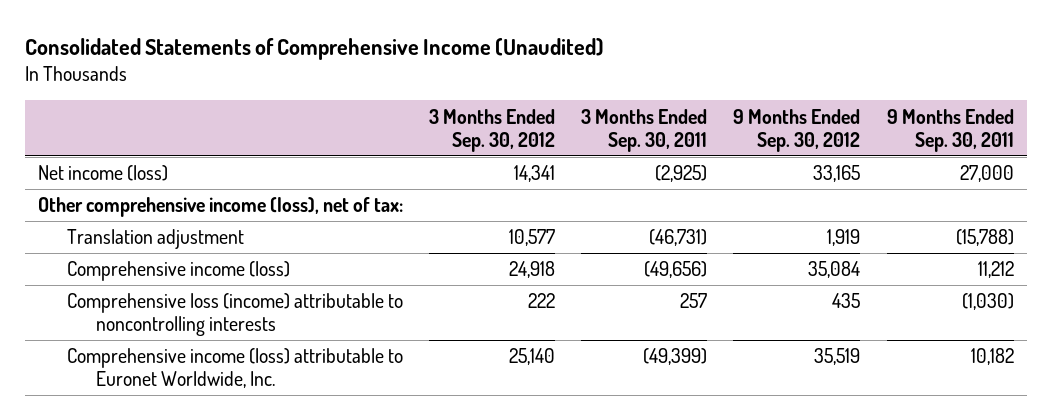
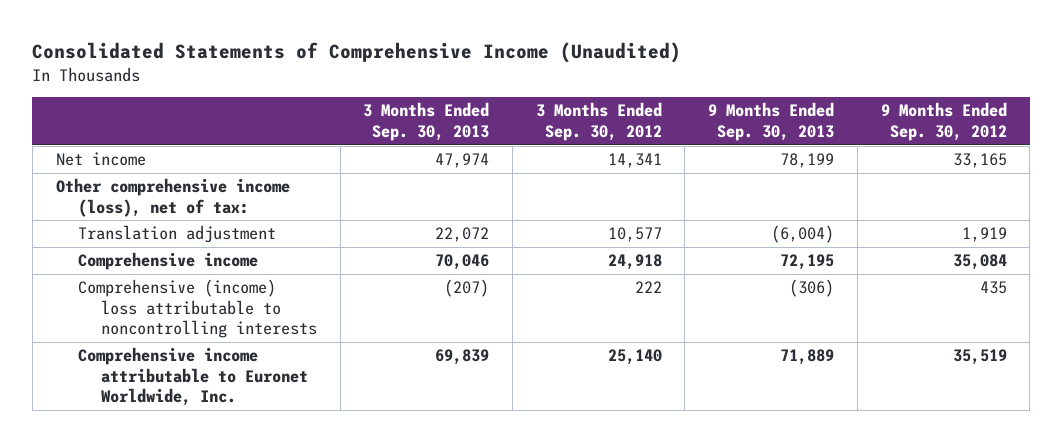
[581,108,708,152] 3 Months Ended Sep. 30, 2011 -> none
[886,108,1014,152] 9 Months Ended Sep. 30, 2011 -> none
none -> [363,102,490,142] 3 Months Ended Sep. 30, 2013
none -> [708,102,835,142] 9 Months Ended Sep. 30, 2013
[37,165,168,182] Net income (loss) -> [55,152,146,167] Net income
[66,261,290,282] Comprehensive income (loss) -> [78,252,259,271] Comprehensive income
[66,293,403,337] Comprehensive loss (income) attributable to noncontrolling interests -> [78,279,317,339] Comprehensive (income) loss attributable to noncontrolling interests
[66,348,403,389] Comprehensive income (loss) attributable to Euronet Worldwide, Inc. -> [78,347,308,407] Comprehensive income attributable to Euronet Worldwide, Inc.

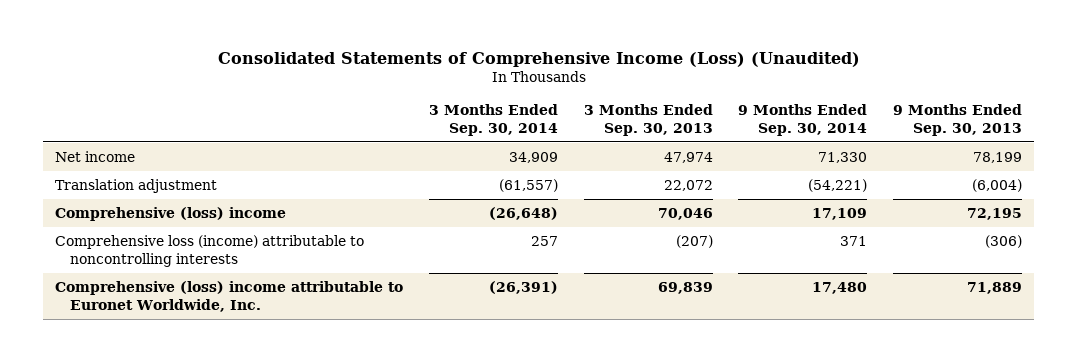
[32,42,682,64] Consolidated Statements of Comprehensive Income (Unaudited) -> [217,51,860,67] Consolidated Statements of Comprehensive Income (Loss) (Unaudited)
[535,102,662,142] 3 Months Ended Sep. 30, 2012 -> none
[880,102,1007,142] 9 Months Ended Sep. 30, 2012 -> none
none -> [429,103,559,136] 3 Months Ended Sep. 30, 2014
none -> [738,103,868,136] 9 Months Ended Sep. 30, 2014
[55,178,290,217] Other comprehensive income (loss), net of tax: -> none
[78,252,259,271] Comprehensive income -> [55,207,287,222] Comprehensive (loss) income
[78,279,317,339] Comprehensive (income) loss attributable to noncontrolling interests -> [55,235,365,267] Comprehensive loss (income) attributable to noncontrolling interests
[78,347,308,407] Comprehensive income attributable to Euronet Worldwide, Inc. -> [55,281,404,312] Comprehensive (loss) income attributable to Euronet Worldwide, Inc.

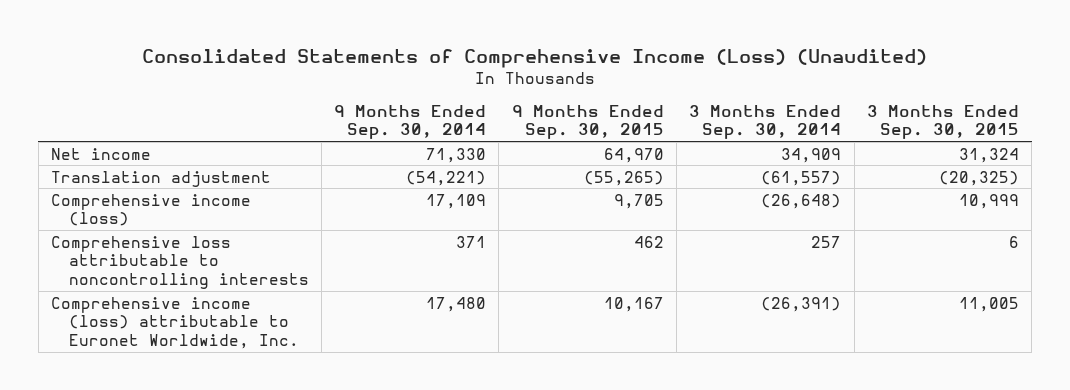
[583,103,713,136] 3 Months Ended Sep. 30, 2013 -> none
[892,103,1022,136] 9 Months Ended Sep. 30, 2013 -> none
none -> [511,104,664,140] 9 Months Ended Sep. 30, 2015
none -> [866,104,1019,140] 3 Months Ended Sep. 30, 2015
[55,207,287,222] Comprehensive (loss) income -> [51,193,252,227] Comprehensive income (loss)
[55,235,365,267] Comprehensive loss (income) attributable to noncontrolling interests -> [51,235,309,289] Comprehensive loss attributable to noncontrolling interests
[55,281,404,312] Comprehensive (loss) income attributable to Euronet Worldwide, Inc. -> [51,296,299,349] Comprehensive income (loss) attributable to Euronet Worldwide, Inc.

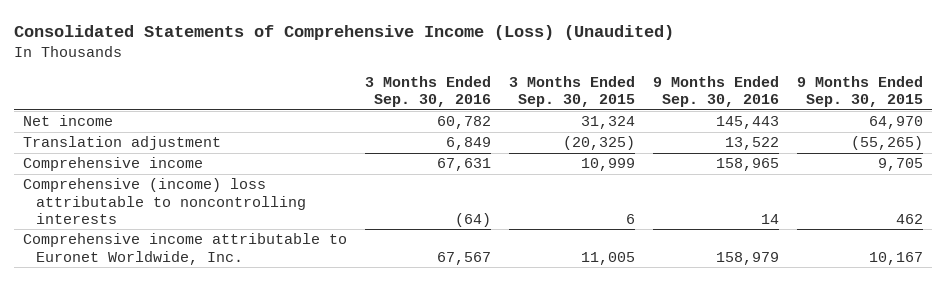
[334,104,487,140] 9 Months Ended Sep. 30, 2014 -> none
[689,104,842,140] 3 Months Ended Sep. 30, 2014 -> none
none -> [364,75,491,108] 3 Months Ended Sep. 30, 2016
none -> [652,75,779,108] 9 Months Ended Sep. 30, 2016
[51,193,252,227] Comprehensive income (loss) -> [22,157,203,172] Comprehensive income
[51,235,309,289] Comprehensive loss attributable to noncontrolling interests -> [22,178,306,224] Comprehensive (income) loss attributable to noncontrolling interests
[51,296,299,349] Comprehensive income (loss) attributable to Euronet Worldwide, Inc. -> [22,233,347,265] Comprehensive income attributable to Euronet Worldwide, Inc.

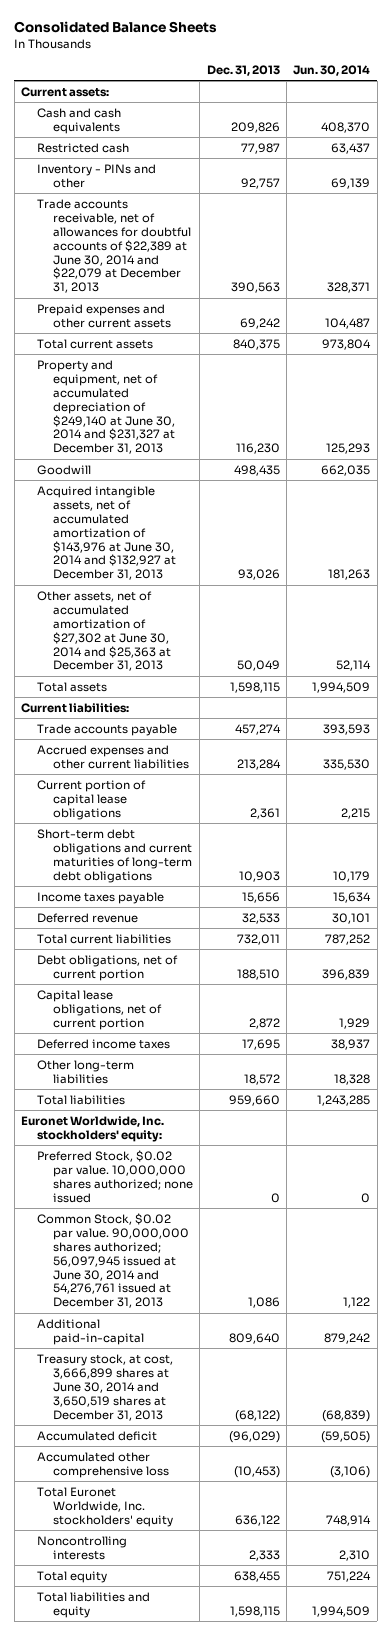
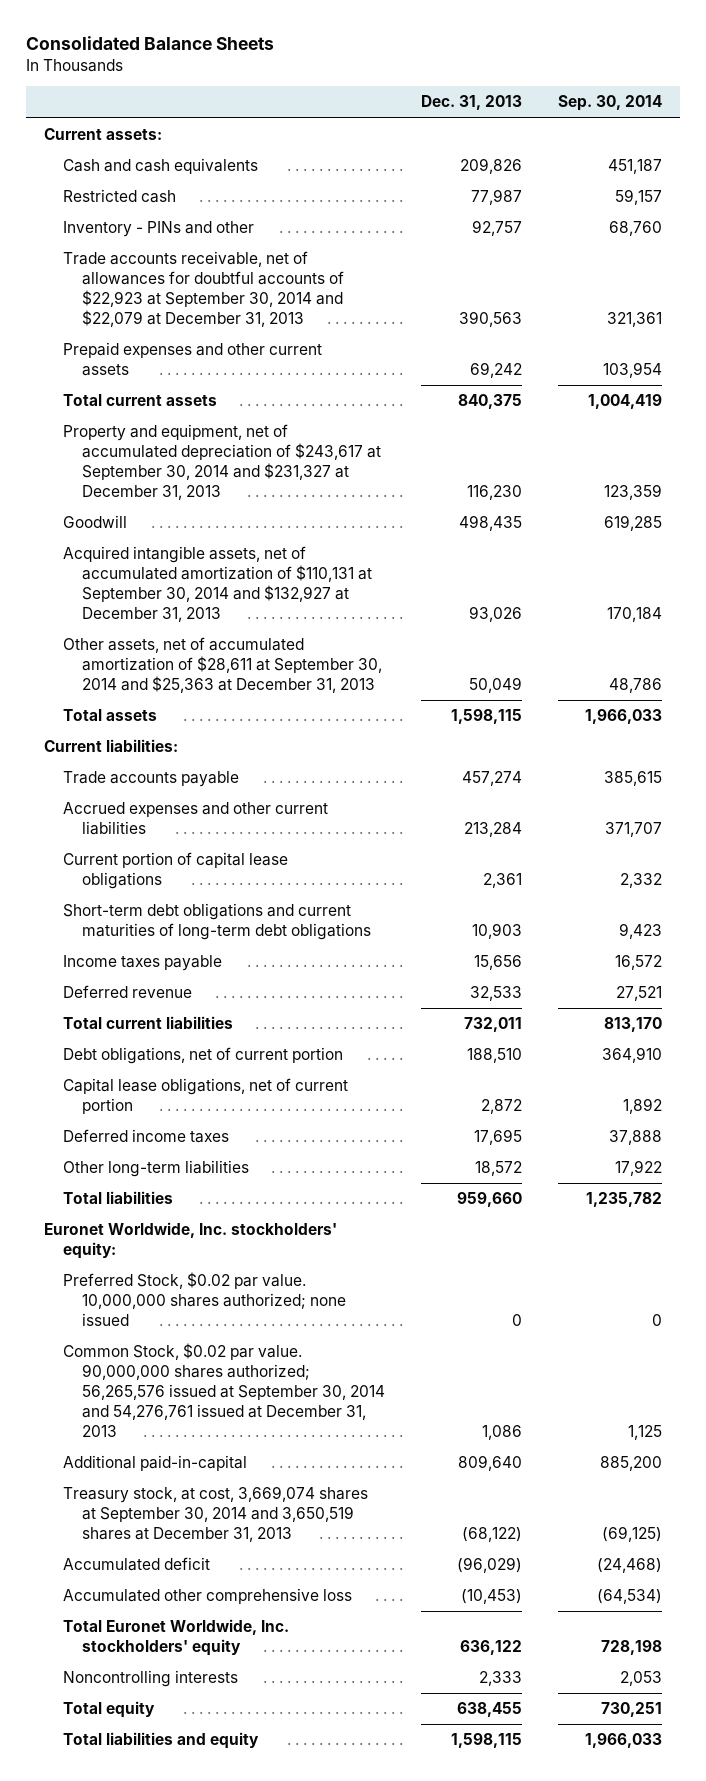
[293,65,371,77] Jun. 30, 2014 -> none
none -> [557,95,662,112] Sep. 30, 2014
[36,198,191,294] Trade accounts receivable, net of allowances for doubtful accounts of $22,389 at June 30, 2014 and $22,079 at December 31, 2013 -> [63,251,345,327] Trade accounts receivable, net of allowances for doubtful accounts of $22,923 at September 30, 2014 and $22,079 at December 31, 2013
[36,359,175,455] Property and equipment, net of accumulated depreciation of $249,140 at June 30, 2014 and $231,327 at December 31, 2013 -> [63,424,382,500] Property and equipment, net of accumulated depreciation of $243,617 at September 30, 2014 and $231,327 at December 31, 2013
[36,485,176,581] Acquired intangible assets, net of accumulated amortization of $143,976 at June 30, 2014 and $132,927 at December 31, 2013 -> [63,546,373,622] Acquired intangible assets, net of accumulated amortization of $110,131 at September 30, 2014 and $132,927 at December 31, 2013
[36,590,171,672] Other assets, net of accumulated amortization of $27,302 at June 30, 2014 and $25,363 at December 31, 2013 -> [63,637,383,693] Other assets, net of accumulated amortization of $28,611 at September 30, 2014 and $25,363 at December 31, 2013
[36,1212,189,1309] Common Stock, $0.02 par value. 90,000,000 shares authorized; 56,097,945 issued at June 30, 2014 and 54,276,761 issued at December 31, 2013 -> [63,1343,386,1437] Common Stock, $0.02 par value. 90,000,000 shares authorized; 56,265,576 issued at September 30, 2014 and 54,276,761 issued at December 31, 2013
[36,1353,173,1421] Treasury stock, at cost, 3,666,899 shares at June 30, 2014 and 3,650,519 shares at December 31, 2013 -> [63,1486,369,1542] Treasury stock, at cost, 3,669,074 shares at September 30, 2014 and 3,650,519 shares at December 31, 2013

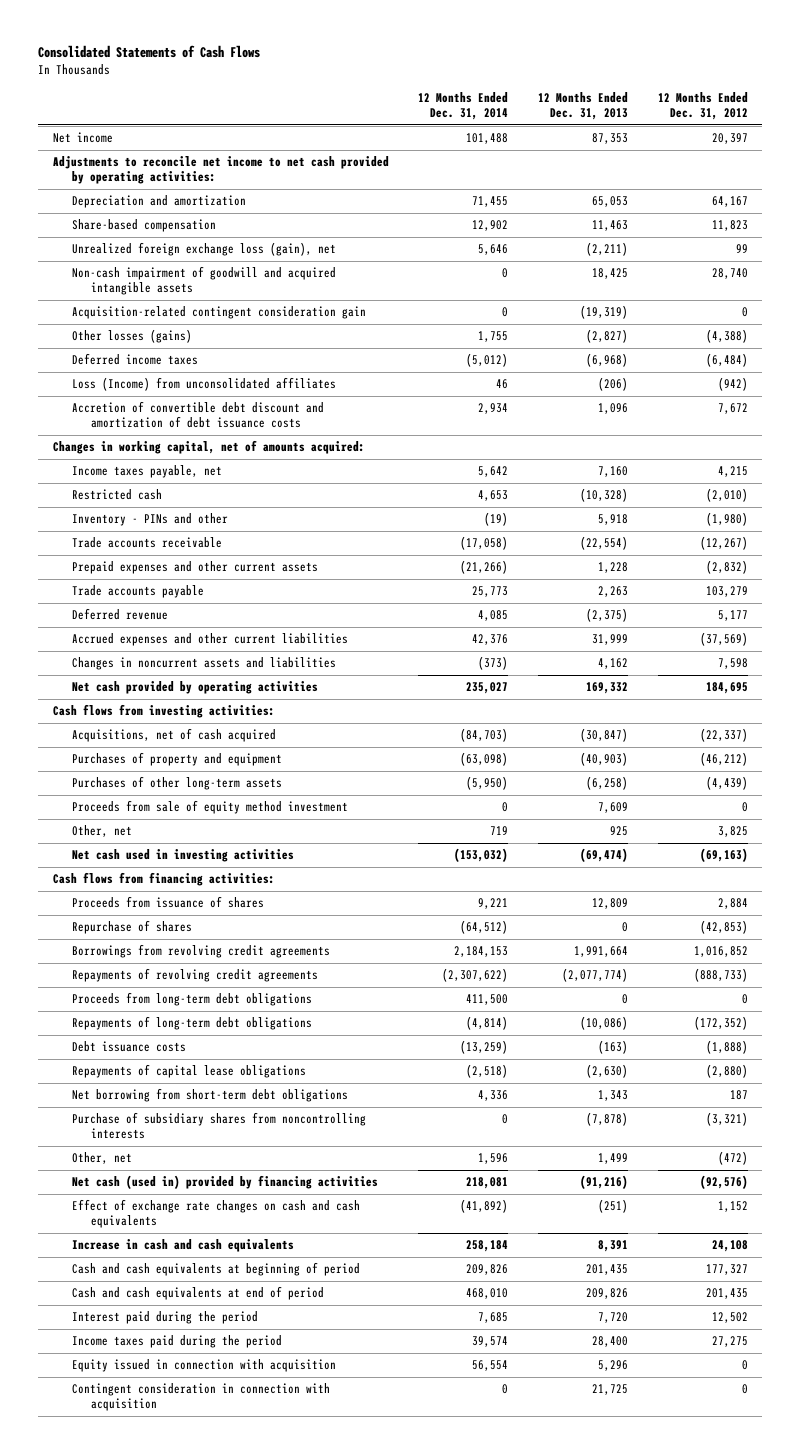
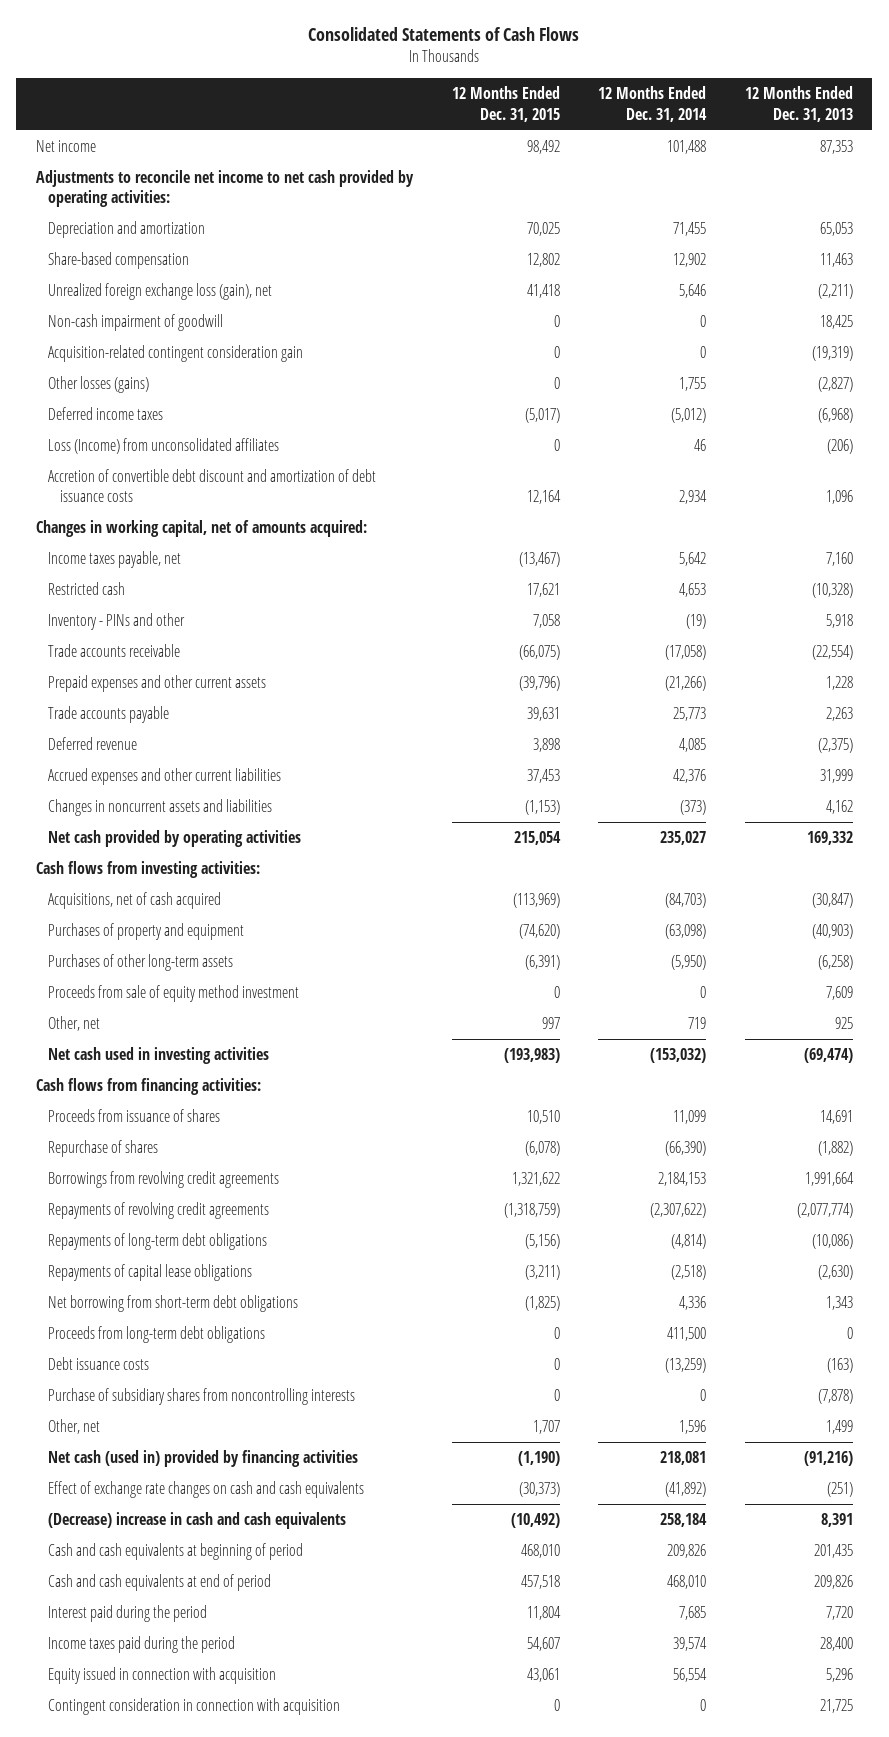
[657,92,748,121] 12 Months Ended Dec. 31, 2012 -> none
none -> [451,86,560,122] 12 Months Ended Dec. 31, 2015
[72,266,337,296] Non-cash impairment of goodwill and acquired intangible assets -> [47,314,223,332] Non-cash impairment of goodwill
[478,898,509,910] 9,221 -> [673,1110,707,1125] 11,099
[592,898,629,910] 12,809 -> [820,1110,854,1125] 14,691
[460,920,509,935] (64,512) -> [665,1141,707,1157] (66,390)
[622,922,629,933] 0 -> [818,1141,854,1157] (1,882)
[72,992,313,1007] Proceeds from long-term debt obligations -> [47,1326,265,1344] Proceeds from long-term debt obligations
[72,1041,187,1053] Debt issuance costs -> [47,1357,149,1371] Debt issuance costs
[72,1239,295,1253] Increase in cash and cash equivalents -> [47,1512,346,1530] (Decrease) increase in cash and cash equivalents

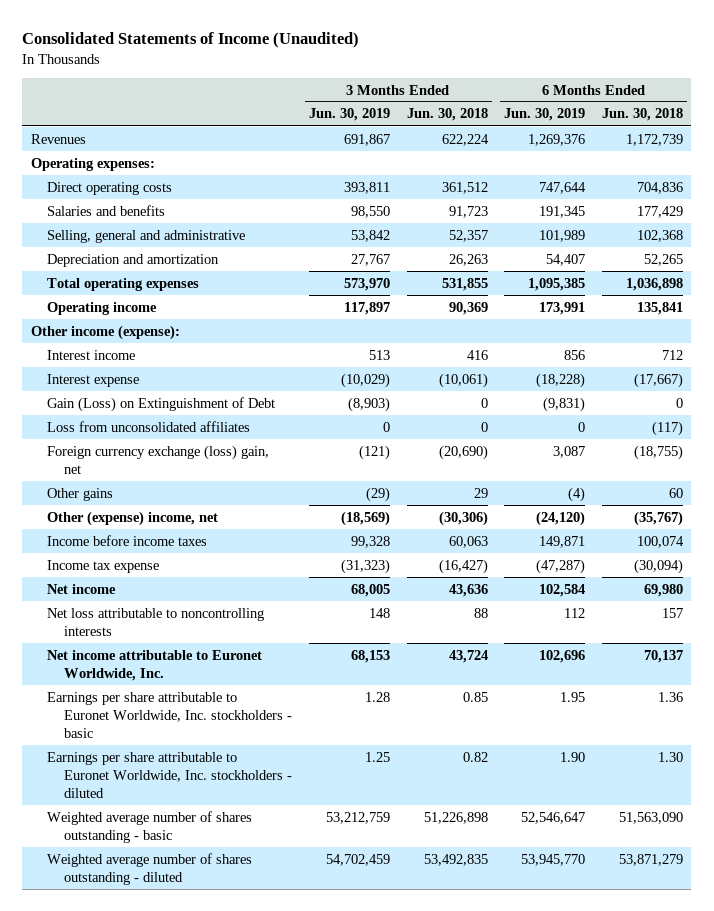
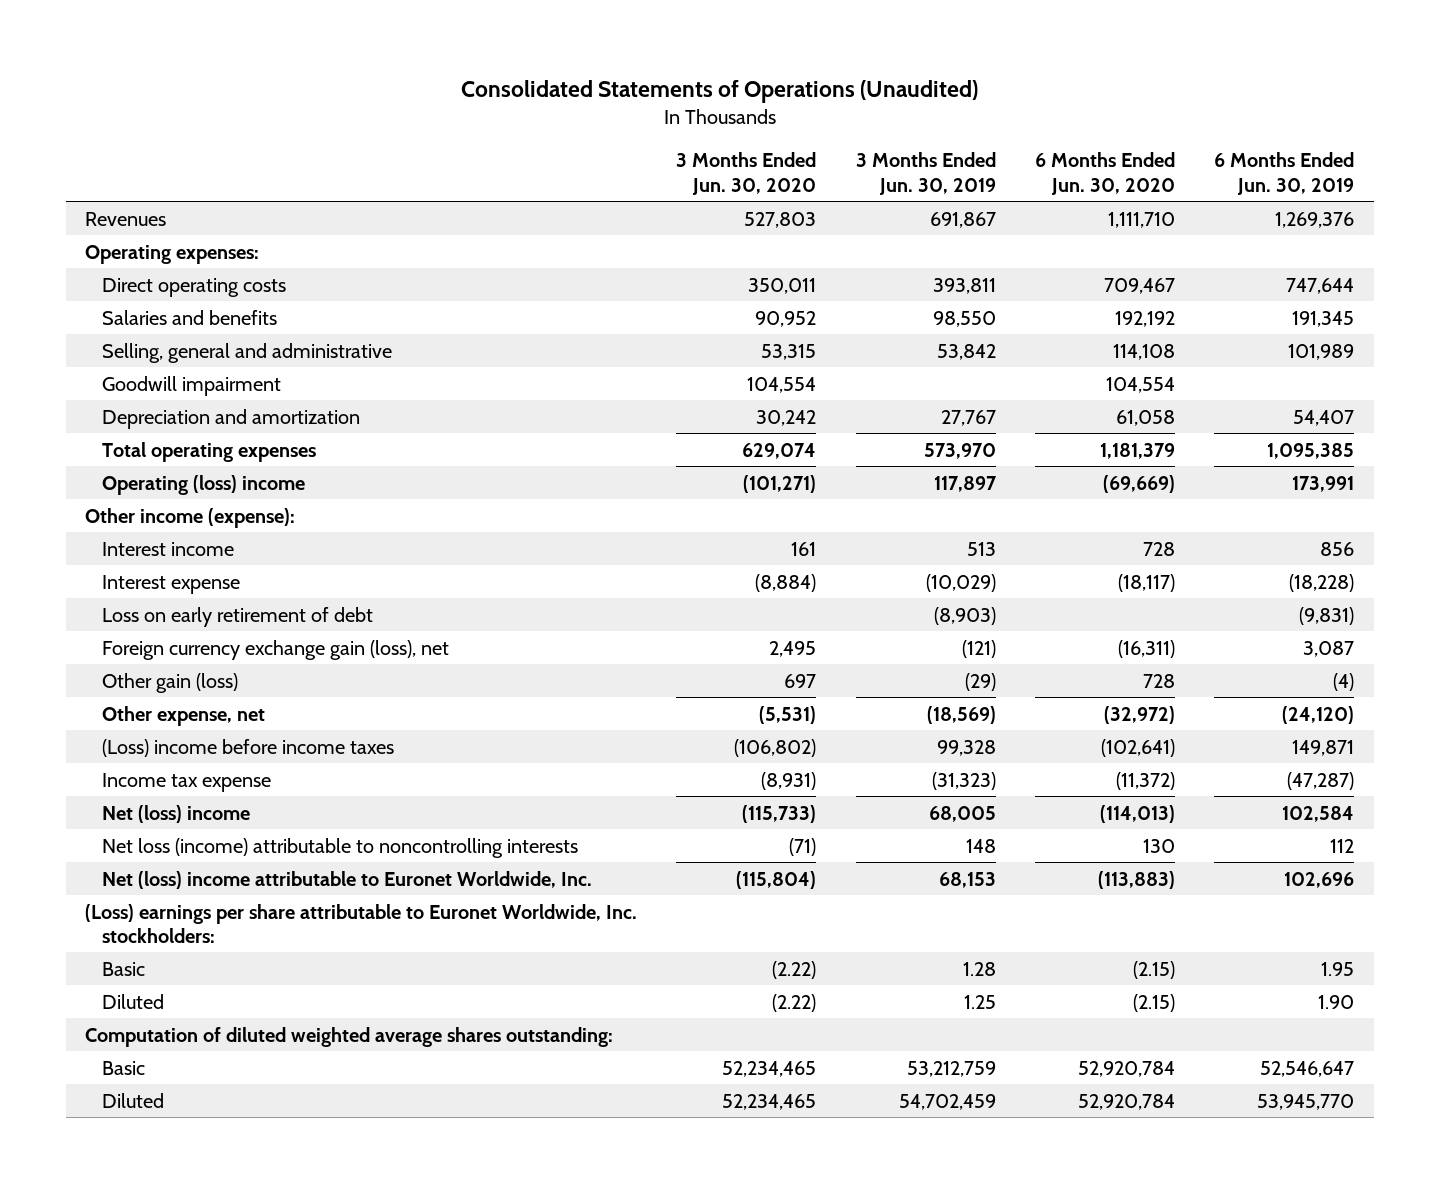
[22,32,360,49] Consolidated Statements of Income (Unaudited) -> [460,79,978,103] Consolidated Statements of Operations (Unaudited)
[406,108,488,122] Jun. 30, 2018 -> none
[602,108,684,122] Jun. 30, 2018 -> none
none -> [676,152,817,195] 3 Months Ended Jun. 30, 2020
none -> [1035,152,1176,195] 6 Months Ended Jun. 30, 2020
none -> [102,375,282,396] Goodwill impairment
[47,301,158,315] Operating income -> [102,474,306,495] Operating (loss) income
[47,420,251,432] Loss from unconsolidated affiliates -> none
[47,396,276,412] Gain (Loss) on Extinguishment of Debt -> [102,606,374,627] Loss on early retirement of debt
[47,444,270,474] Foreign currency exchange (loss) gain, net -> [102,639,450,660] Foreign currency exchange gain (loss), net
[47,487,114,501] Other gains -> [102,672,239,693] Other gain (loss)
[47,510,219,526] Other (expense) income, net -> [102,705,266,726] Other expense, net
[47,534,208,546] Income before income taxes -> [102,738,395,757] (Loss) income before income taxes
[47,583,117,594] Net income -> [102,804,251,823] Net (loss) income
[47,607,265,636] Net loss attributable to noncontrolling interests -> [102,837,579,858] Net loss (income) attributable to noncontrolling interests
[47,649,263,681] Net income attributable to Euronet Worldwide, Inc. -> [102,870,593,889] Net (loss) income attributable to Euronet Worldwide, Inc.
none -> [85,903,638,943] (Loss) earnings per share attributable to Euronet Worldwide, Inc. stockholders:
[47,691,292,738] Earnings per share attributable to Euronet Worldwide, Inc. stockholders - basic -> [102,961,146,976] Basic
[47,751,292,798] Earnings per share attributable to Euronet Worldwide, Inc. stockholders - diluted -> [102,993,165,1009] Diluted
none -> [85,1026,614,1047] Computation of diluted weighted average shares outstanding:
[47,810,253,843] Weighted average number of shares outstanding - basic -> [102,1060,146,1075] Basic
[47,852,253,885] Weighted average number of shares outstanding - diluted -> [102,1092,165,1108] Diluted

